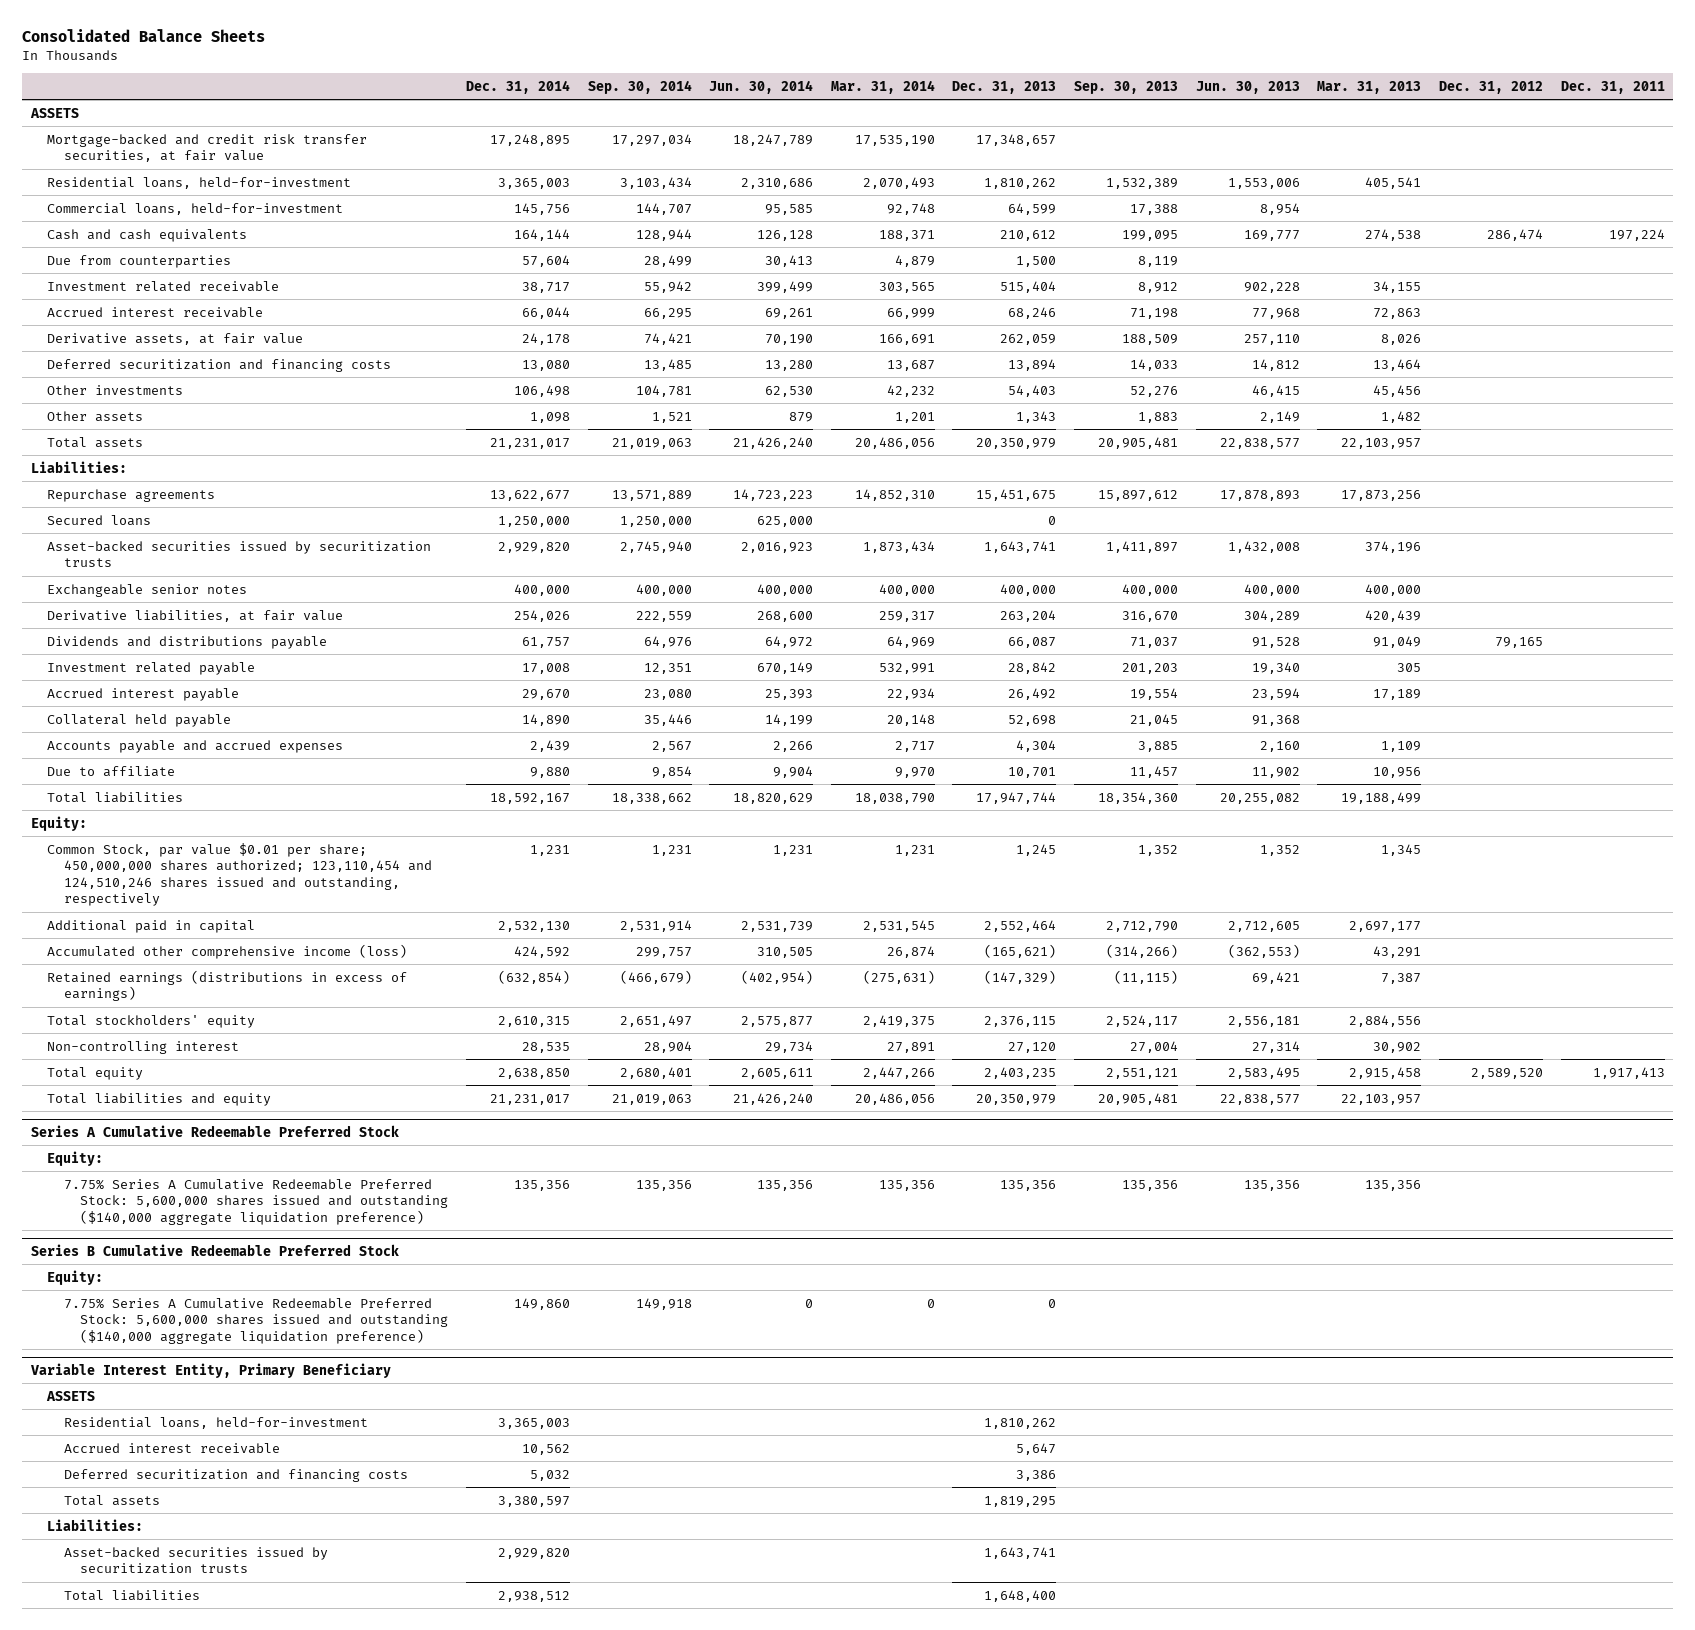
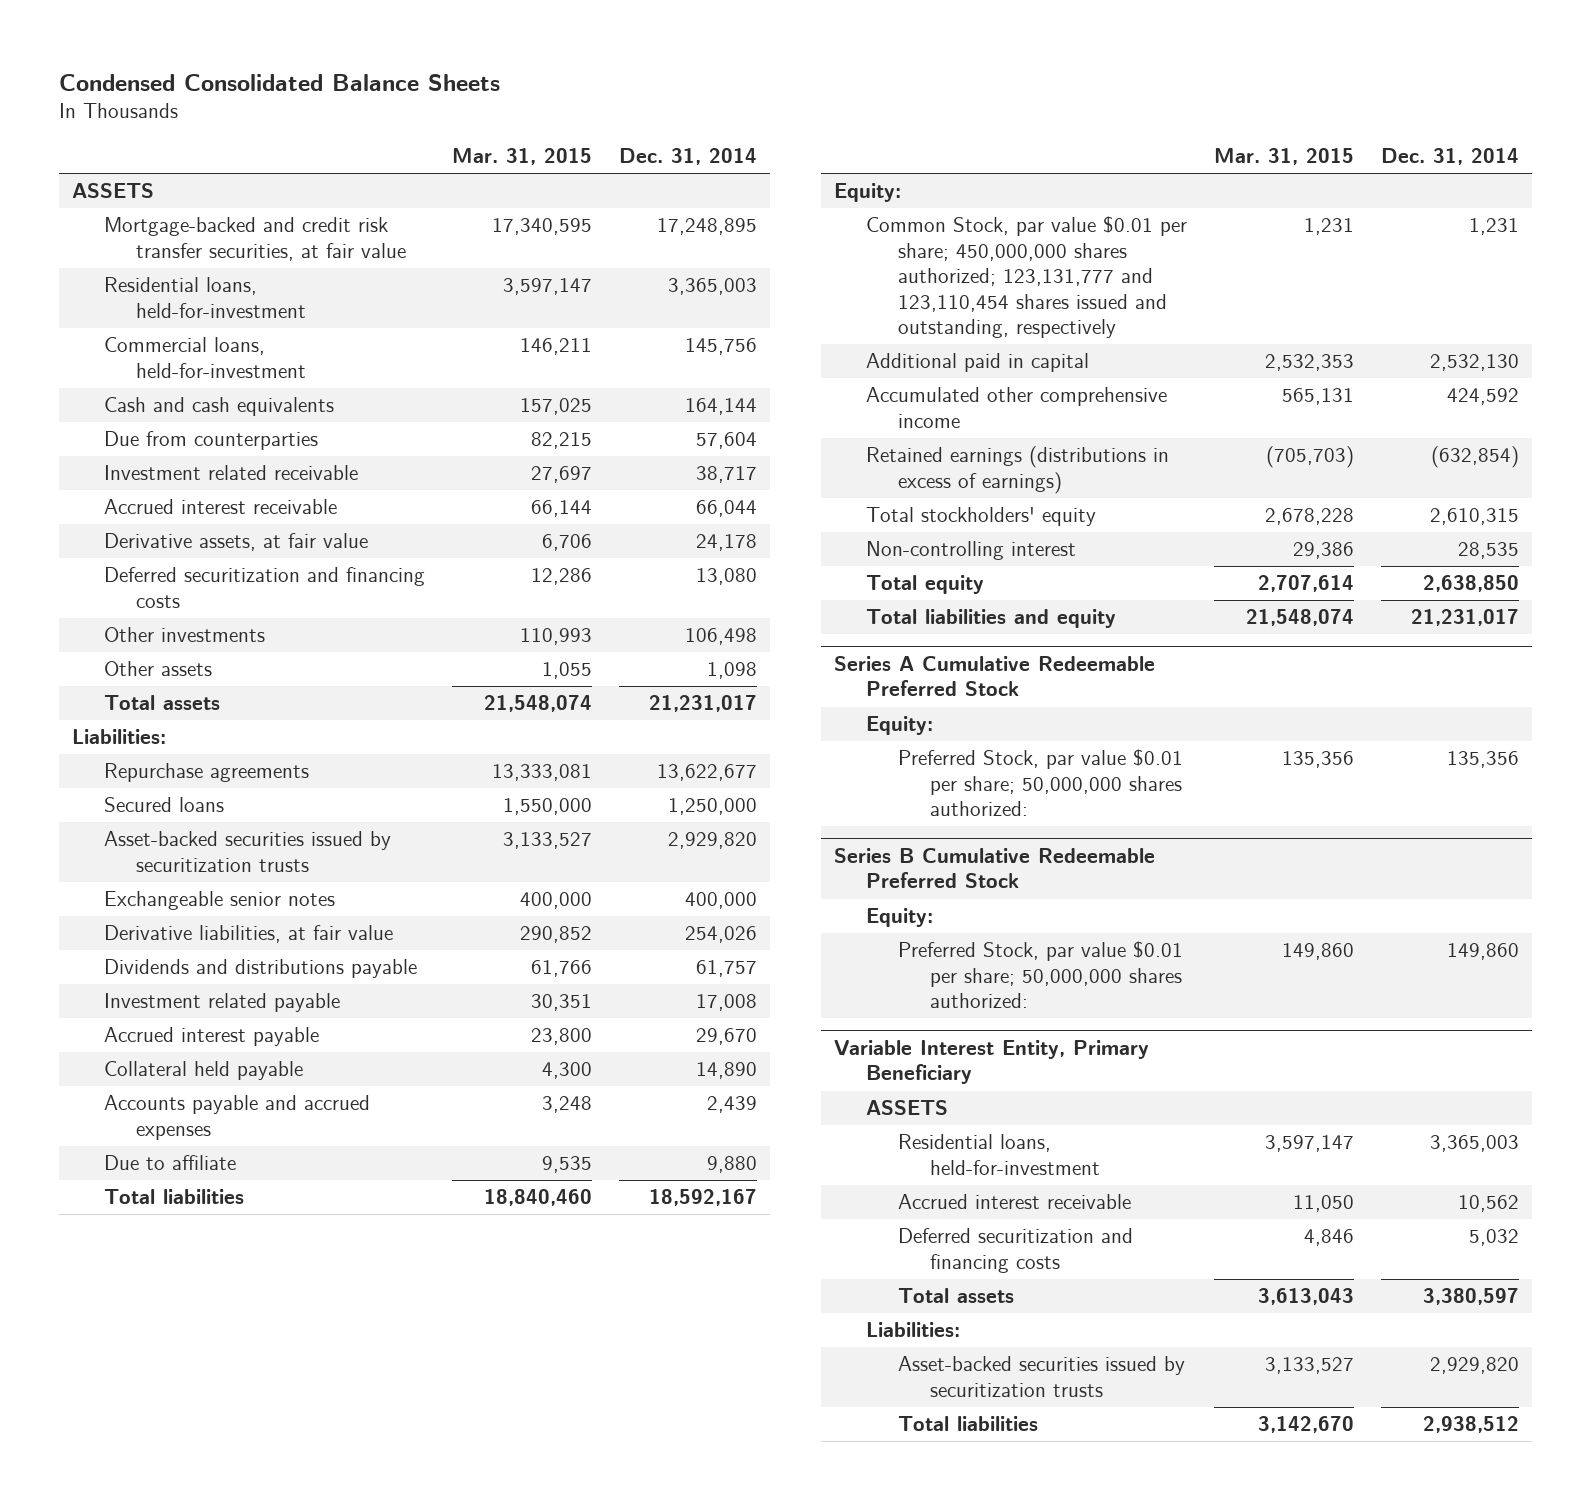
[21,29,265,43] Consolidated Balance Sheets -> [58,73,500,91] Condensed Consolidated Balance Sheets
[587,79,692,94] Sep. 30, 2014 -> none
[709,79,814,94] Jun. 30, 2014 -> none
[830,79,935,94] Mar. 31, 2014 -> none
[952,80,1057,94] Dec. 31, 2013 -> none
[1074,80,1179,94] Sep. 30, 2013 -> none
[1195,80,1300,94] Jun. 30, 2013 -> none
[1317,80,1422,94] Mar. 31, 2013 -> none
[1438,80,1543,94] Dec. 31, 2012 -> none
[1560,80,1665,94] Dec. 31, 2011 -> none
none -> [451,148,592,166] Mar. 31, 2015
[47,842,432,907] Common Stock, par value $0.01 per share; 450,000,000 shares authorized; 123,110,454 and 124,510,246 shares issued and outstanding, respectively -> [866,216,1188,338] Common Stock, par value $0.01 per share; 450,000,000 shares authorized; 123,131,777 and 123,110,454 shares issued and outstanding, respectively
[47,943,408,959] Accumulated other comprehensive income (loss) -> [866,387,1168,428] Accumulated other comprehensive income
[63,1178,449,1225] 7.75% Series A Cumulative Redeemable Preferred Stock: 5,600,000 shares issued and outstanding ($140,000 aggregate liquidation preference) -> [898,749,1184,817] Preferred Stock, par value $0.01 per share; 50,000,000 shares authorized:
[63,1297,449,1344] 7.75% Series A Cumulative Redeemable Preferred Stock: 5,600,000 shares issued and outstanding ($140,000 aggregate liquidation preference) -> [898,941,1184,1009] Preferred Stock, par value $0.01 per share; 50,000,000 shares authorized:

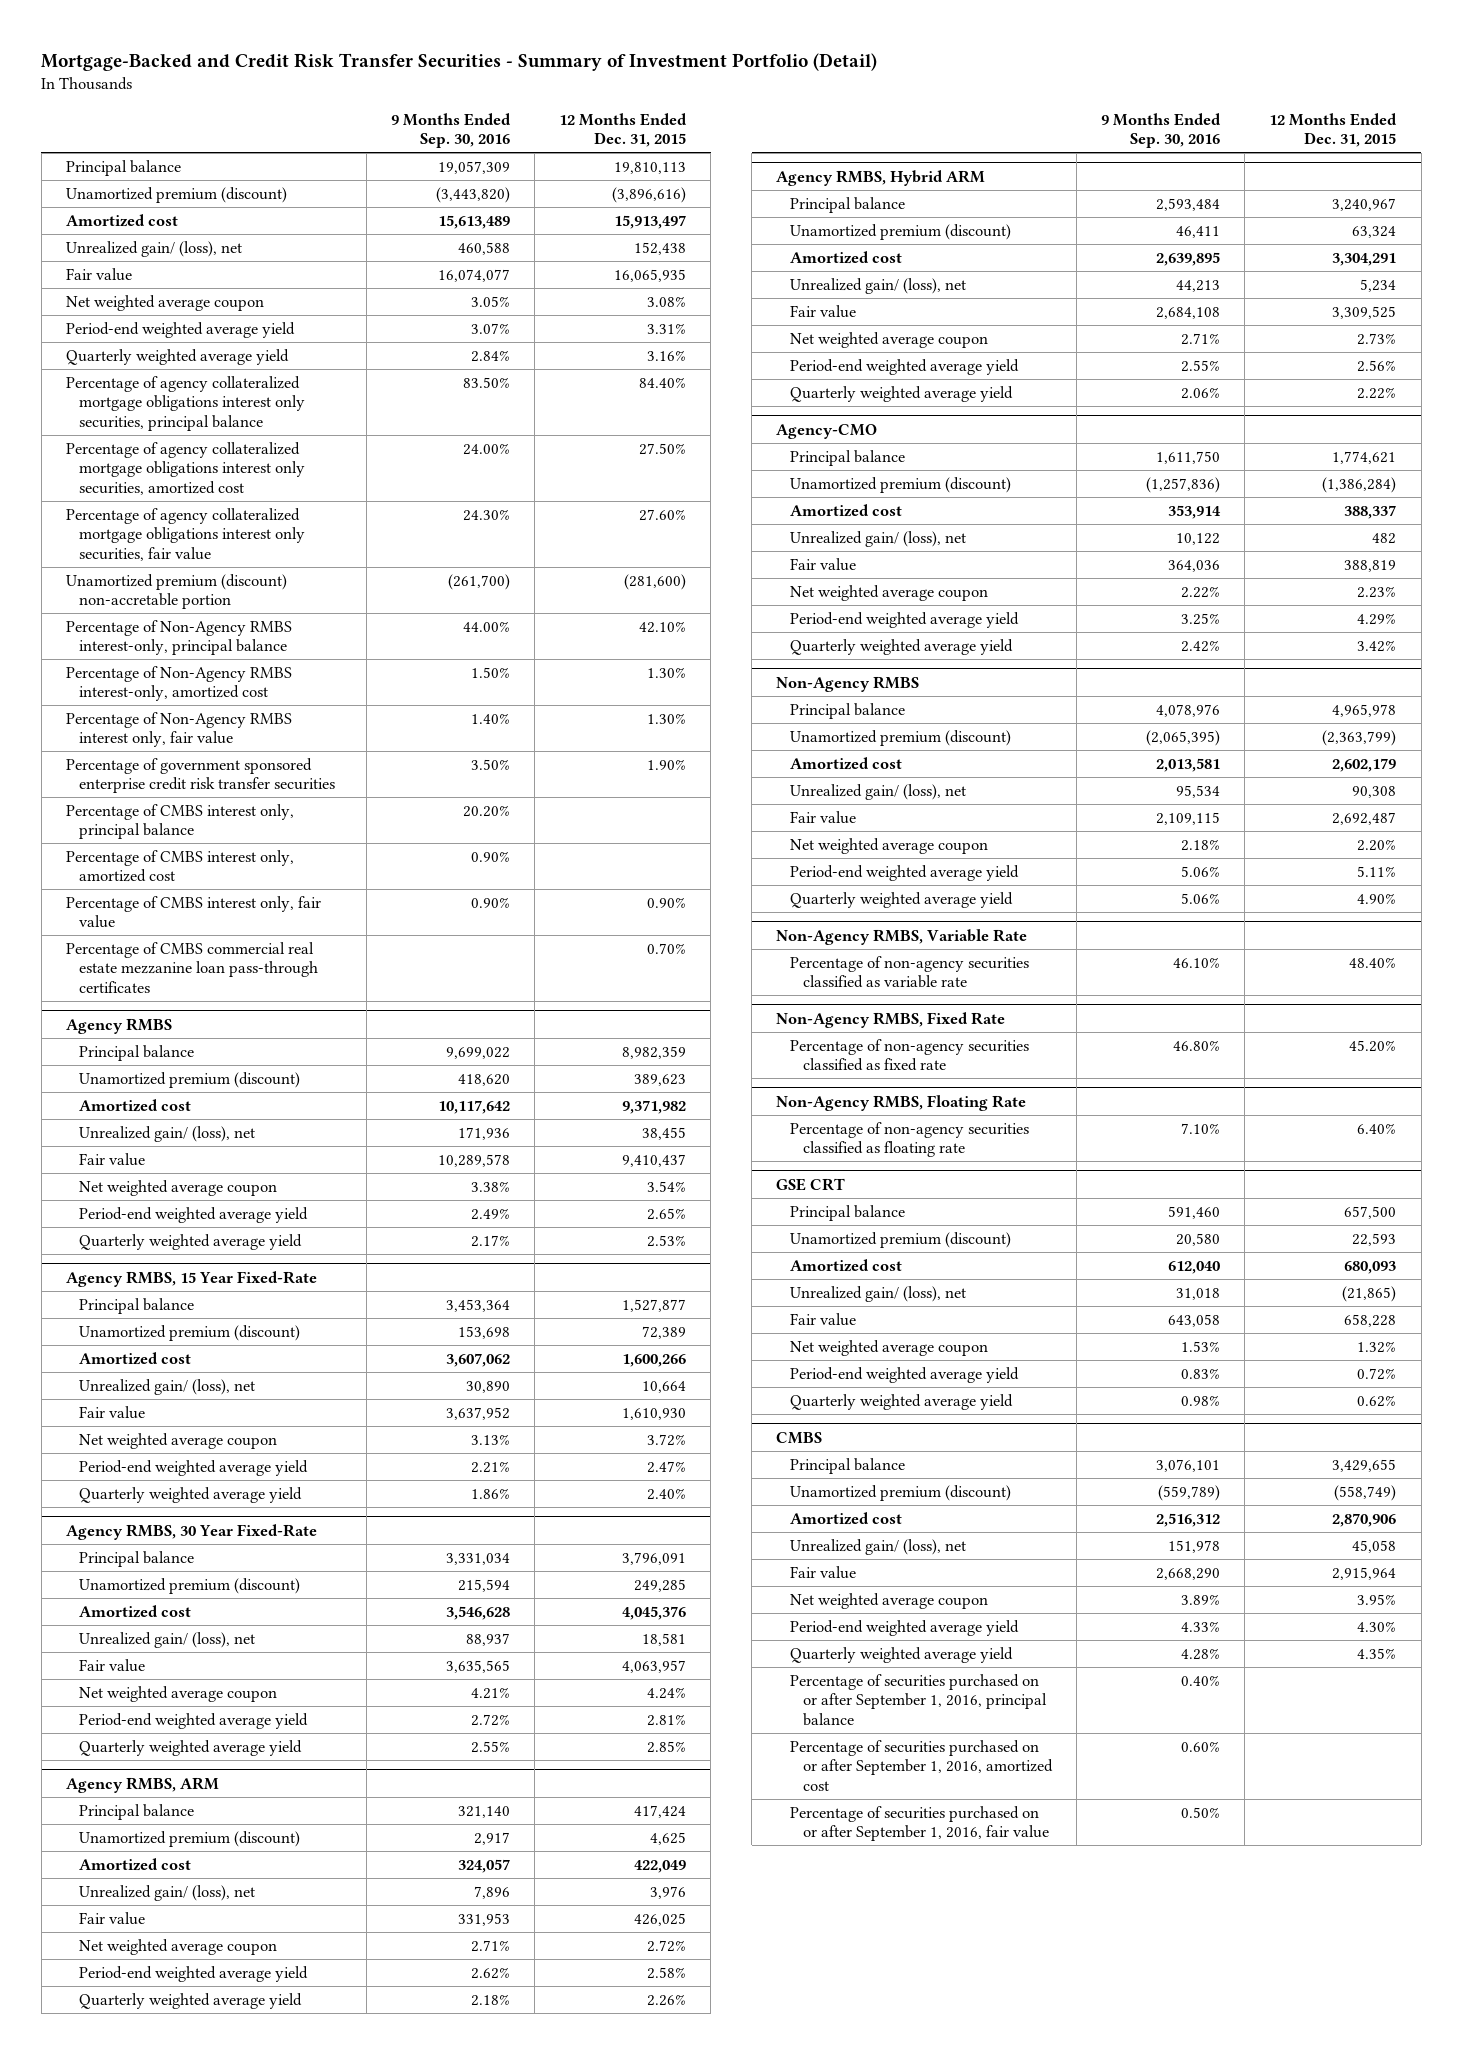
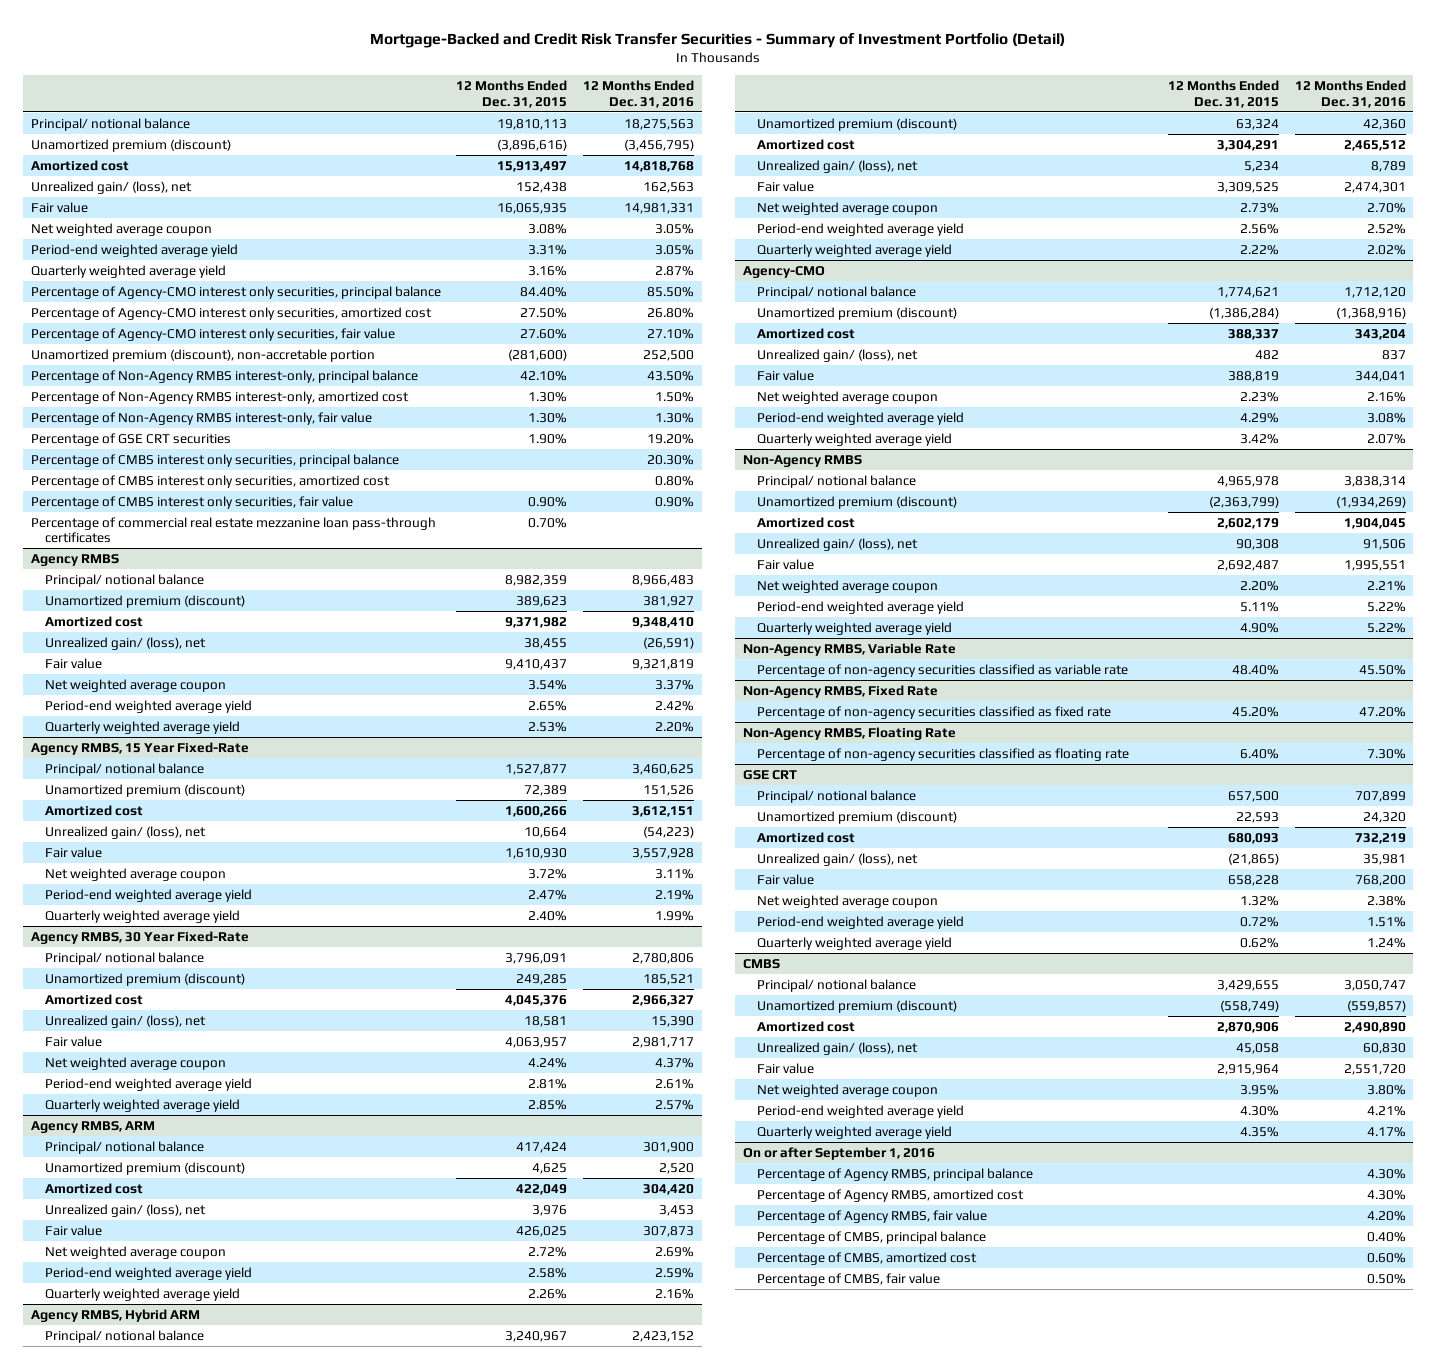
[390,112,511,149] 9 Months Ended Sep. 30, 2016 -> none
none -> [582,79,694,108] 12 Months Ended Dec. 31, 2016
[66,159,182,176] Principal balance -> [30,117,190,131] Principal/ notional balance
[66,375,306,431] Percentage of agency collateralized mortgage obligations interest only securities, principal balance -> [30,285,441,299] Percentage of Agency-CMO interest only securities, principal balance
[66,441,306,495] Percentage of agency collateralized mortgage obligations interest only securities, amortized cost -> [30,306,432,320] Percentage of Agency-CMO interest only securities, amortized cost
[66,507,306,561] Percentage of agency collateralized mortgage obligations interest only securities, fair value -> [30,327,395,341] Percentage of Agency-CMO interest only securities, fair value
[66,573,288,610] Unamortized premium (discount) non-accretable portion -> [30,348,375,362] Unamortized premium (discount), non-accretable portion
[66,711,293,748] Percentage of Non-Agency RMBS interest only, fair value -> [30,411,372,425] Percentage of Non-Agency RMBS interest-only, fair value
[66,757,336,794] Percentage of government sponsored enterprise credit risk transfer securities -> [30,432,231,446] Percentage of GSE CRT securities
[66,803,295,840] Percentage of CMBS interest only, principal balance -> [30,453,399,467] Percentage of CMBS interest only securities, principal balance
[66,849,295,883] Percentage of CMBS interest only, amortized cost -> [30,474,390,488] Percentage of CMBS interest only securities, amortized cost
[66,895,322,929] Percentage of CMBS interest only, fair value -> [30,495,353,509] Percentage of CMBS interest only securities, fair value
[66,941,319,993] Percentage of CMBS commercial real estate mezzanine loan pass-through certificates -> [30,516,436,544] Percentage of commercial real estate mezzanine loan pass-through certificates
[79,1044,195,1061] Principal balance -> [45,573,205,587] Principal/ notional balance
[79,1297,195,1314] Principal balance -> [45,762,205,776] Principal/ notional balance
[79,1550,195,1567] Principal balance -> [45,951,205,965] Principal/ notional balance
[79,1803,195,1820] Principal balance -> [45,1140,205,1154] Principal/ notional balance
[789,196,905,213] Principal balance -> [45,1329,205,1343] Principal/ notional balance
[789,449,905,466] Principal balance -> [757,285,917,299] Principal/ notional balance
[789,702,905,719] Principal balance -> [757,474,917,488] Principal/ notional balance
[789,1204,905,1221] Principal balance -> [757,789,917,803] Principal/ notional balance
[789,1457,905,1474] Principal balance -> [757,978,917,992] Principal/ notional balance
[789,1673,1047,1726] Percentage of securities purchased on or after September 1, 2016, principal balance -> none
[789,1739,1053,1791] Percentage of securities purchased on or after September 1, 2016, amortized cost -> none
[789,1805,1049,1842] Percentage of securities purchased on or after September 1, 2016, fair value -> none
none -> [742,1146,935,1160] On or after September 1, 2016
none -> [757,1167,1034,1181] Percentage of Agency RMBS, principal balance
none -> [757,1188,1025,1202] Percentage of Agency RMBS, amortized cost
none -> [757,1209,988,1223] Percentage of Agency RMBS, fair value
none -> [757,1230,987,1244] Percentage of CMBS, principal balance
none -> [757,1251,978,1265] Percentage of CMBS, amortized cost
none -> [757,1272,941,1286] Percentage of CMBS, fair value

